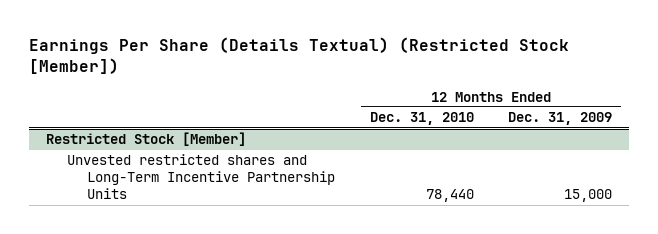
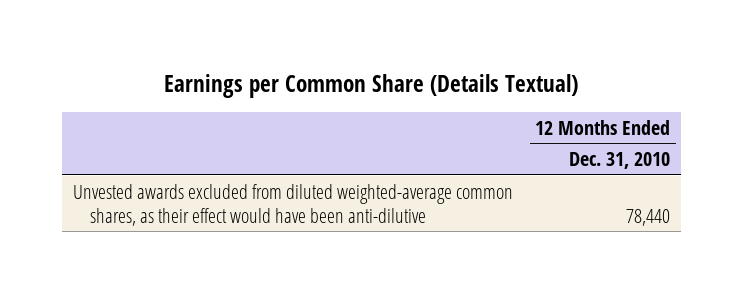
[29,36,570,75] Earnings Per Share (Details Textual) (Restricted Stock [Member]) -> [164,74,579,99] Earnings per Common Share (Details Textual)
[507,112,612,126] Dec. 31, 2009 -> none
[46,132,247,147] Restricted Stock [Member] -> none
[66,154,336,200] Unvested restricted shares and Long-Term Incentive Partnership Units -> [72,183,513,226] Unvested awards excluded from diluted weighted-average common shares, as their effect would have been anti-dilutive

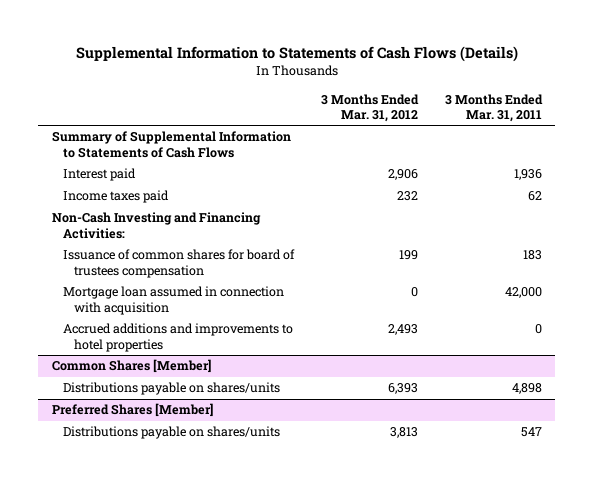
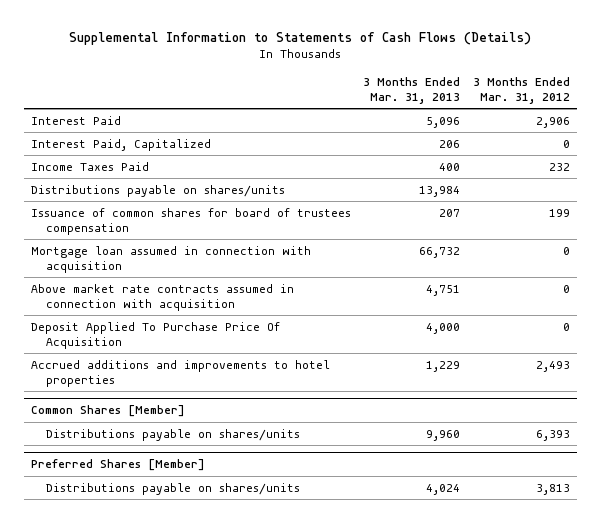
[444,93,543,122] 3 Months Ended Mar. 31, 2011 -> none
none -> [363,76,461,104] 3 Months Ended Mar. 31, 2013
[51,131,291,158] Summary of Supplemental Information to Statements of Cash Flows -> none
[51,212,261,239] Non-Cash Investing and Financing Activities: -> none
[63,168,137,182] Interest paid -> [30,115,121,125] Interest Paid
none -> [30,138,211,151] Interest Paid, Capitalized
[63,190,170,204] Income taxes paid -> [30,161,149,171] Income Taxes Paid
none -> [30,184,285,197] Distributions payable on shares/units
none -> [30,283,294,311] Above market rate contracts assumed in connection with acquisition
none -> [30,321,280,349] Deposit Applied To Purchase Price Of Acquisition

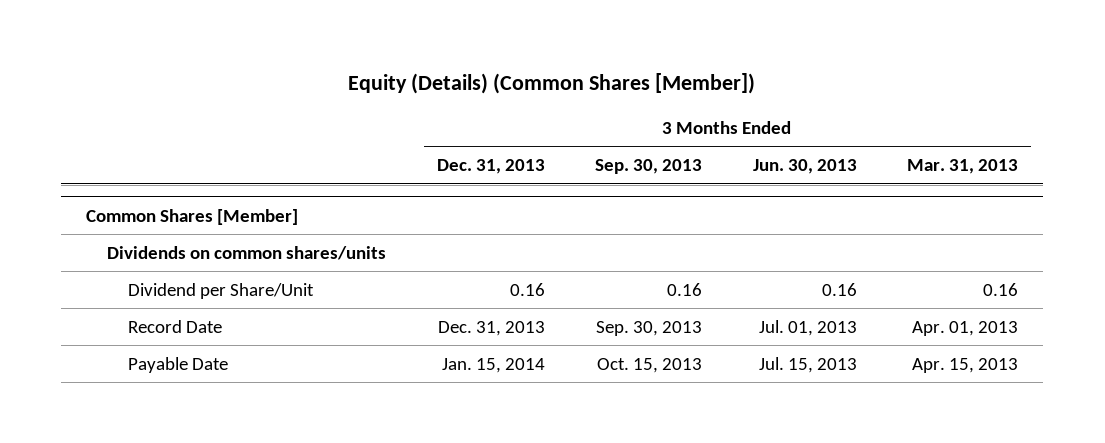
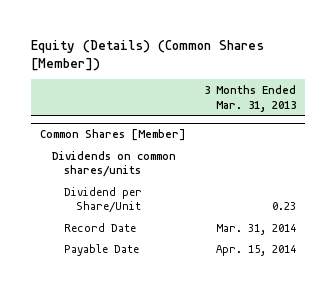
[436,159,545,175] Dec. 31, 2013 -> none
[595,159,703,175] Sep. 30, 2013 -> none
[752,159,857,175] Jun. 30, 2013 -> none
[983,282,1019,296] 0.16 -> [272,202,297,211] 0.23
[912,320,1019,336] Apr. 01, 2013 -> [217,223,297,235] Mar. 31, 2014
[912,357,1019,373] Apr. 15, 2013 -> [216,244,297,256] Apr. 15, 2014

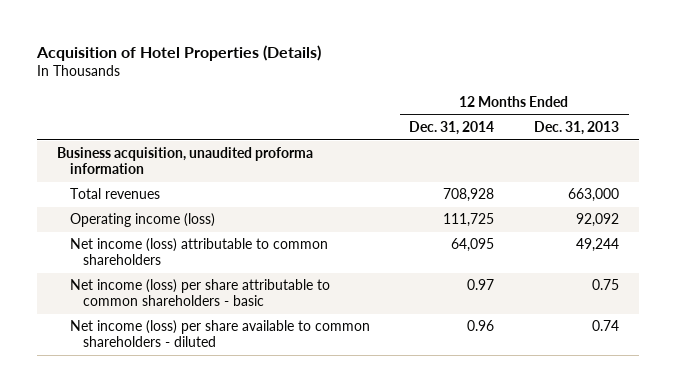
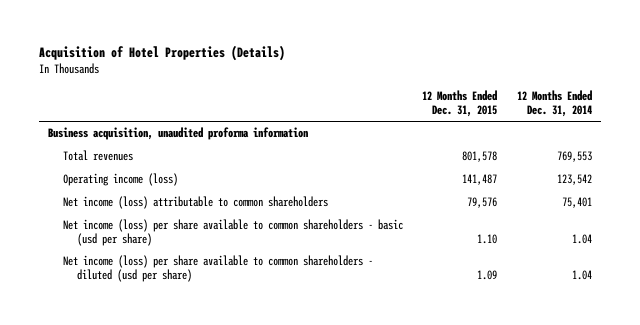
[533,120,619,135] Dec. 31, 2013 -> none
none -> [422,90,498,117] 12 Months Ended Dec. 31, 2015
[443,188,495,203] 708,928 -> [556,151,592,163] 769,553
[443,213,495,228] 111,725 -> [556,174,592,186] 123,542
[451,238,495,253] 64,095 -> [561,197,592,209] 75,401
[70,279,331,307] Net income (loss) per share attributable to common shareholders - basic -> [62,219,403,247] Net income (loss) per share available to common shareholders - basic (usd per share)
[467,279,495,291] 0.97 -> [571,234,592,245] 1.04
[70,320,371,348] Net income (loss) per share available to common shareholders - diluted -> [62,255,373,283] Net income (loss) per share available to common shareholders - diluted (usd per share)
[467,320,495,332] 0.96 -> [571,270,592,281] 1.04

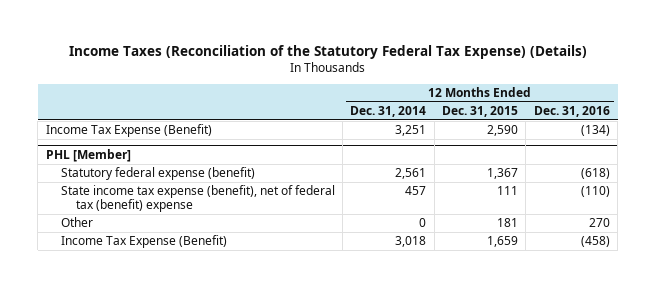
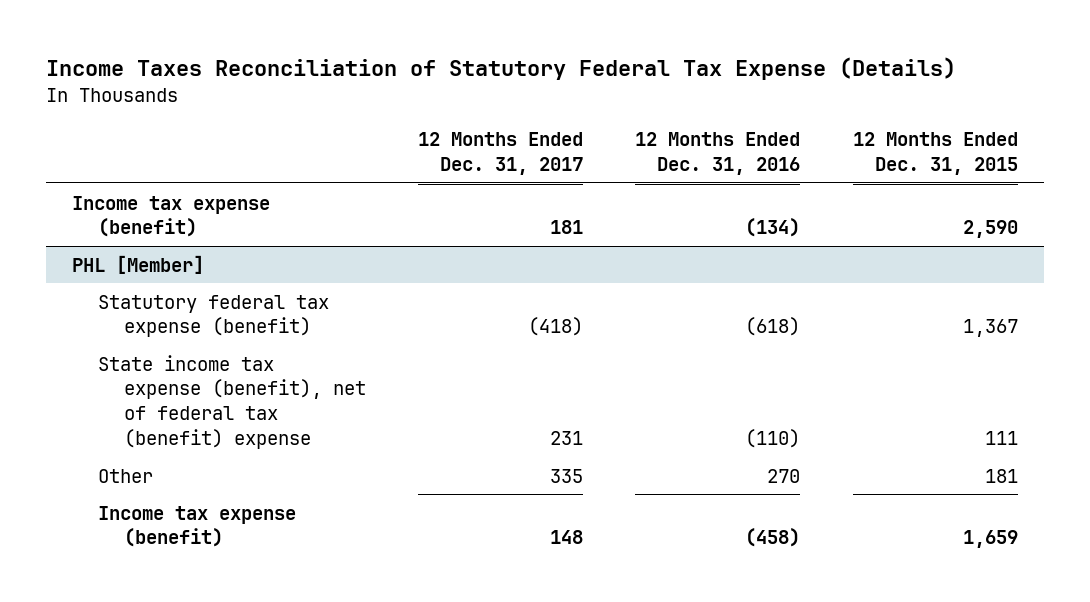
[68,45,587,60] Income Taxes (Reconciliation of the Statutory Federal Tax Expense) (Details) -> [46,56,957,80] Income Taxes Reconciliation of Statutory Federal Tax Expense (Details)
[350,106,427,118] Dec. 31, 2014 -> none
none -> [418,132,584,176] 12 Months Ended Dec. 31, 2017
[45,124,212,138] Income Tax Expense (Benefit) -> [72,195,271,238] Income tax expense (benefit)
[60,167,255,181] Statutory federal expense (benefit) -> [98,294,330,338] Statutory federal tax expense (benefit)
[60,235,227,249] Income Tax Expense (Benefit) -> [98,505,297,548] Income tax expense (benefit)

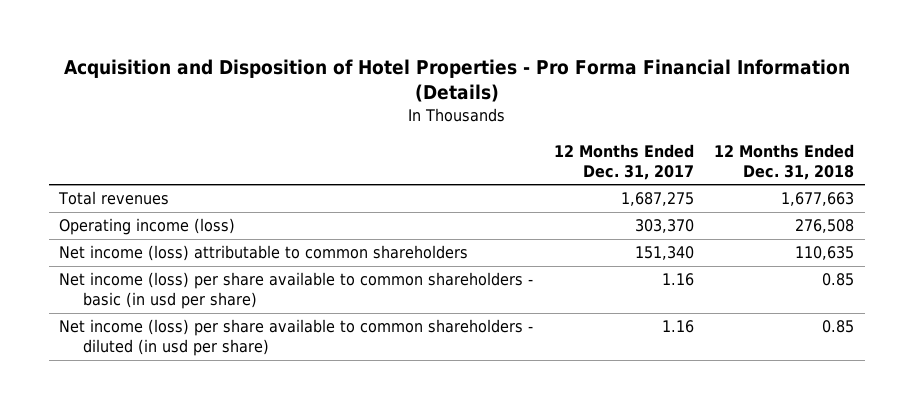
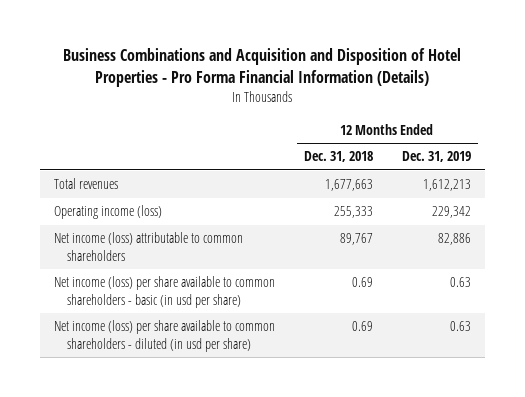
[63,59,850,103] Acquisition and Disposition of Hotel Properties - Pro Forma Financial Information (Details) -> [63,48,462,88] Business Combinations and Acquisition and Disposition of Hotel Properties - Pro Forma Financial Information (Details)
[553,143,694,180] 12 Months Ended Dec. 31, 2017 -> none
none -> [401,151,471,163] Dec. 31, 2019
[795,219,855,234] 276,508 -> [333,206,373,219] 255,333
[795,246,855,261] 110,635 -> [339,233,373,246] 89,767
[822,273,855,287] 0.85 -> [351,277,373,288] 0.69
[822,320,855,334] 0.85 -> [351,321,373,332] 0.69

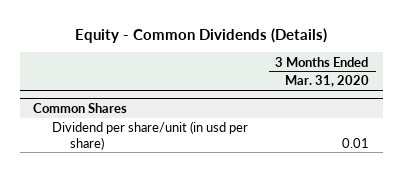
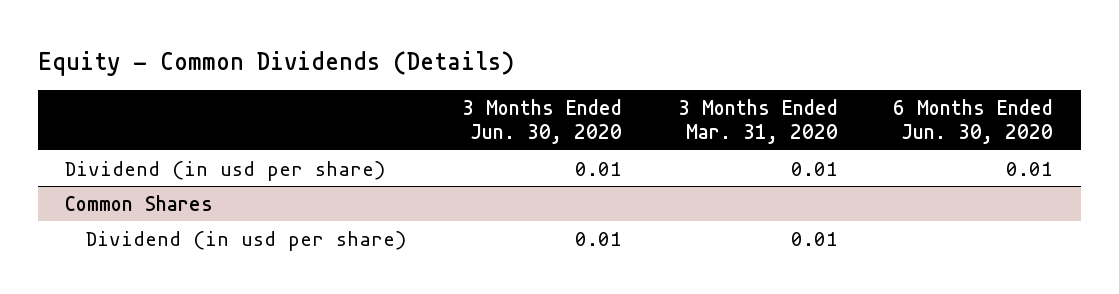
none -> [462,99,623,145] 3 Months Ended Jun. 30, 2020
none -> [893,99,1054,145] 6 Months Ended Jun. 30, 2020
none -> [65,160,386,181] Dividend (in usd per share)
[51,121,248,150] Dividend per share/unit (in usd per share) -> [86,230,407,251] Dividend (in usd per share)

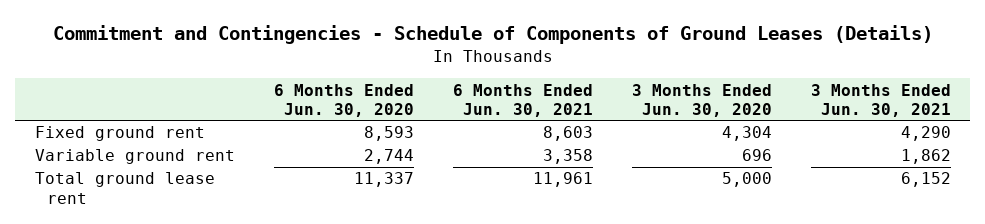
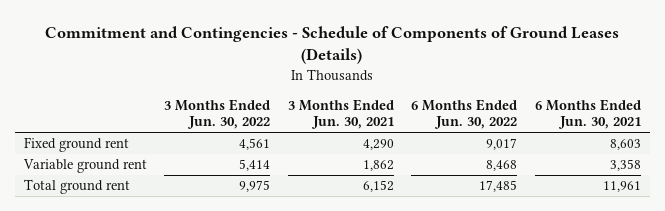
[273,83,414,117] 6 Months Ended Jun. 30, 2020 -> none
[631,83,772,117] 3 Months Ended Jun. 30, 2020 -> none
none -> [164,98,271,130] 3 Months Ended Jun. 30, 2022
none -> [411,98,518,130] 6 Months Ended Jun. 30, 2022
[34,172,215,204] Total ground lease rent -> [23,179,130,195] Total ground rent

